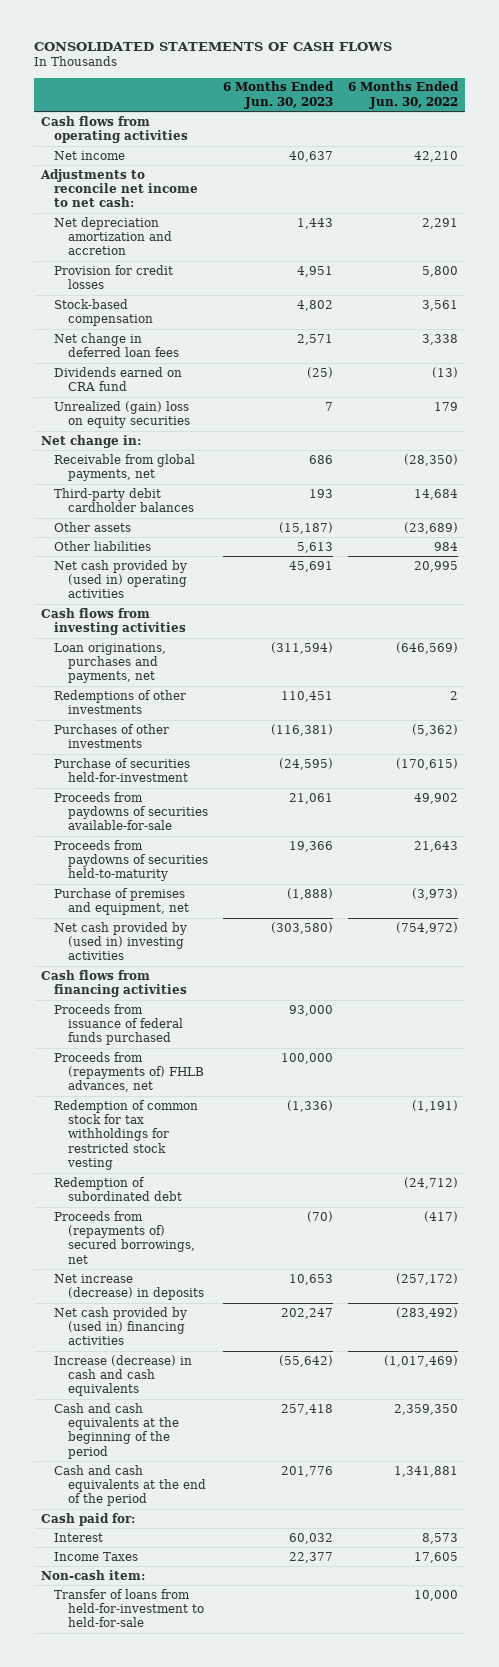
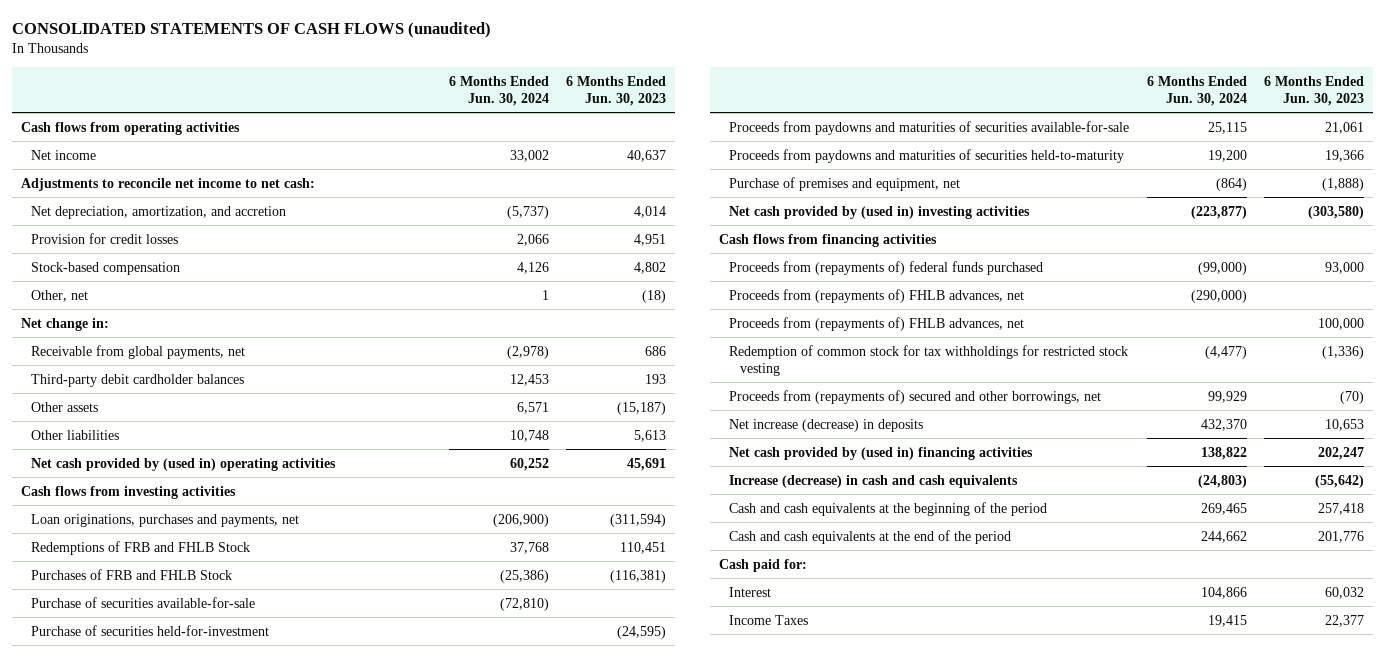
[33,42,392,52] CONSOLIDATED STATEMENTS OF CASH FLOWS -> [11,21,491,38] CONSOLIDATED STATEMENTS OF CASH FLOWS (unaudited)
[347,81,459,109] 6 Months Ended Jun. 30, 2022 -> none
none -> [448,75,549,106] 6 Months Ended Jun. 30, 2024
[54,216,173,256] Net depreciation amortization and accretion -> [31,205,287,219] Net depreciation, amortization, and accretion
[296,217,333,229] 1,443 -> [633,205,666,218] 4,014
[54,332,180,358] Net change in deferred loan fees -> none
[54,366,183,392] Dividends earned on CRA fund -> none
[54,400,191,429] Unrealized (gain) loss on equity securities -> none
none -> [31,289,89,302] Other, net
[54,689,187,715] Redemptions of other investments -> [31,540,251,555] Redemptions of FRB and FHLB Stock
[54,723,170,749] Purchases of other investments -> [31,568,233,580] Purchases of FRB and FHLB Stock
none -> [31,596,256,608] Purchase of securities available-for-sale
[54,791,209,831] Proceeds from paydowns of securities available-for-sale -> [729,120,1130,135] Proceeds from paydowns and maturities of securities available-for-sale
[54,839,209,882] Proceeds from paydowns of securities held-to-maturity -> [729,148,1125,163] Proceeds from paydowns and maturities of securities held-to-maturity
[54,1003,184,1046] Proceeds from issuance of federal funds purchased -> [729,260,1044,275] Proceeds from (repayments of) federal funds purchased
none -> [729,288,1025,303] Proceeds from (repayments of) FHLB advances, net
[54,1176,183,1202] Redemption of subordinated debt -> none
[54,1210,196,1264] Proceeds from (repayments of) secured borrowings, net -> [729,389,1102,404] Proceeds from (repayments of) secured and other borrowings, net
[40,1569,145,1580] Non-cash item: -> none
[54,1588,205,1628] Transfer of loans from held-for-investment to held-for-sale -> none

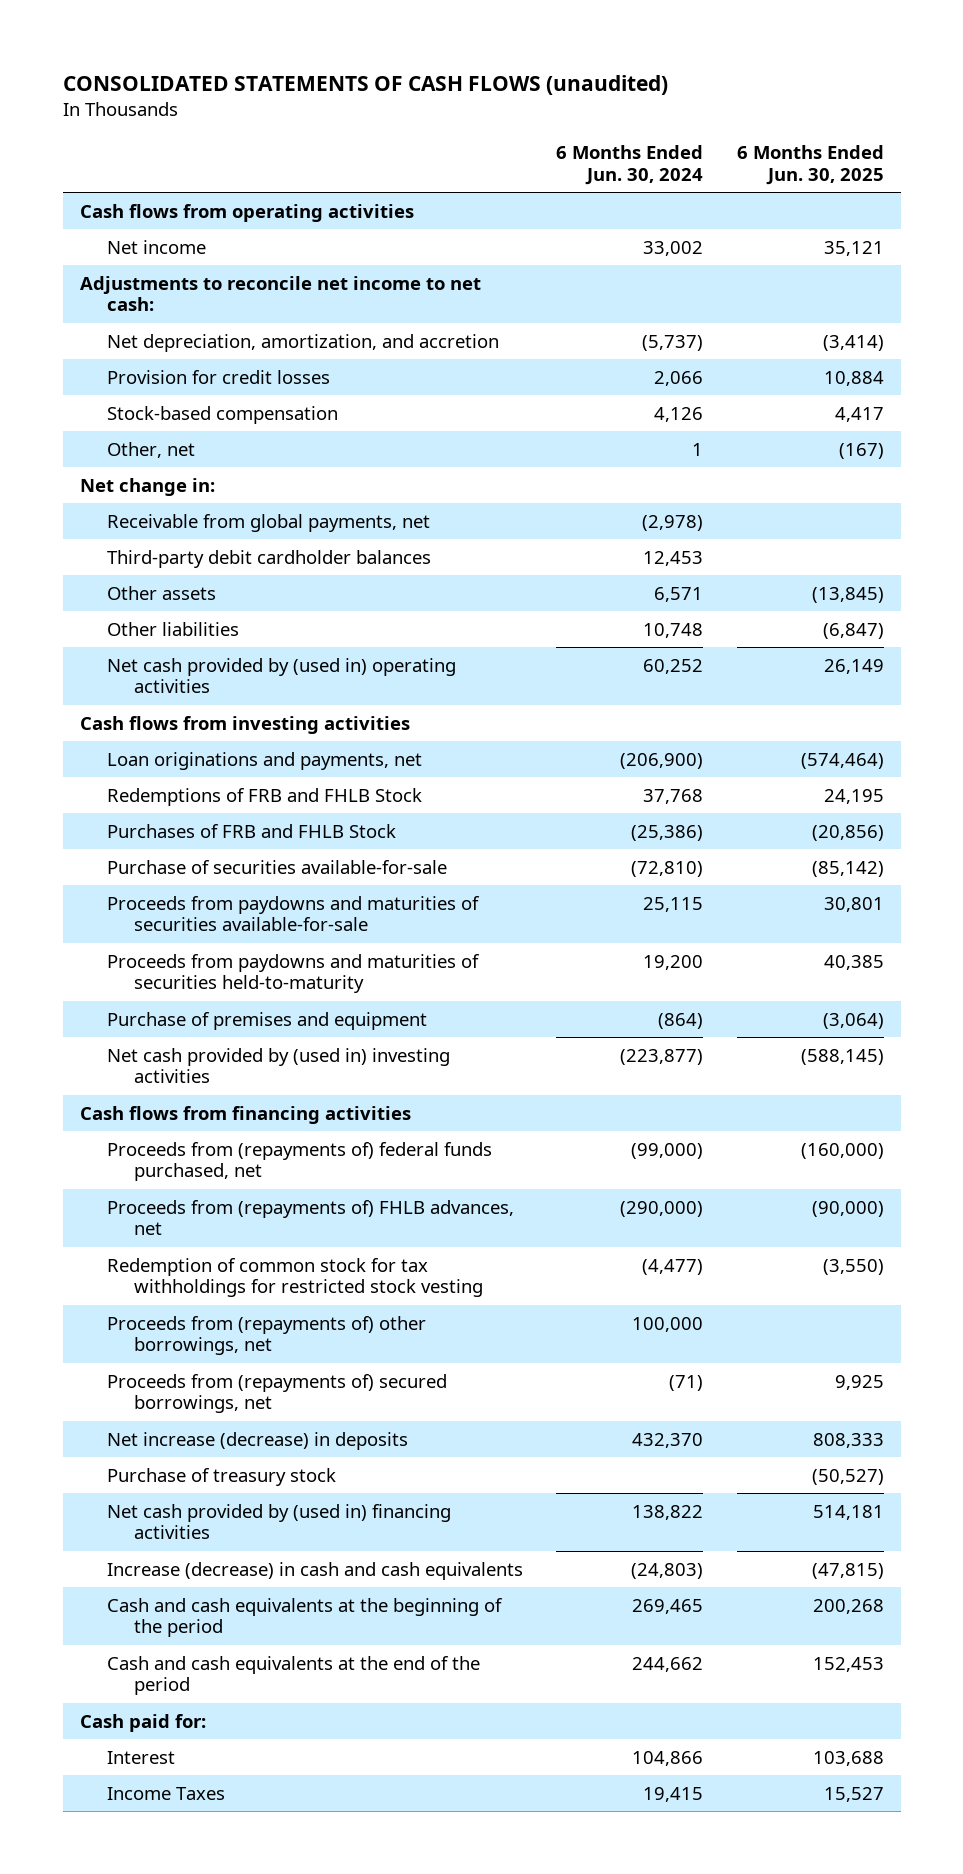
[565,75,666,106] 6 Months Ended Jun. 30, 2023 -> none
none -> [736,145,884,185] 6 Months Ended Jun. 30, 2025
[31,513,300,527] Loan originations, purchases and payments, net -> [106,751,422,770] Loan originations and payments, net
[31,624,270,636] Purchase of securities held-for-investment -> none
[729,176,961,191] Purchase of premises and equipment, net -> [106,1011,427,1030] Purchase of premises and equipment
[729,260,1044,275] Proceeds from (repayments of) federal funds purchased -> [106,1141,492,1182] Proceeds from (repayments of) federal funds purchased, net
[729,316,1025,331] Proceeds from (repayments of) FHLB advances, net -> none
none -> [106,1315,426,1356] Proceeds from (repayments of) other borrowings, net
[729,389,1102,404] Proceeds from (repayments of) secured and other borrowings, net -> [106,1373,447,1414] Proceeds from (repayments of) secured borrowings, net
[1207,390,1247,403] 99,929 -> [669,1374,704,1391] (71)
none -> [106,1467,336,1486] Purchase of treasury stock

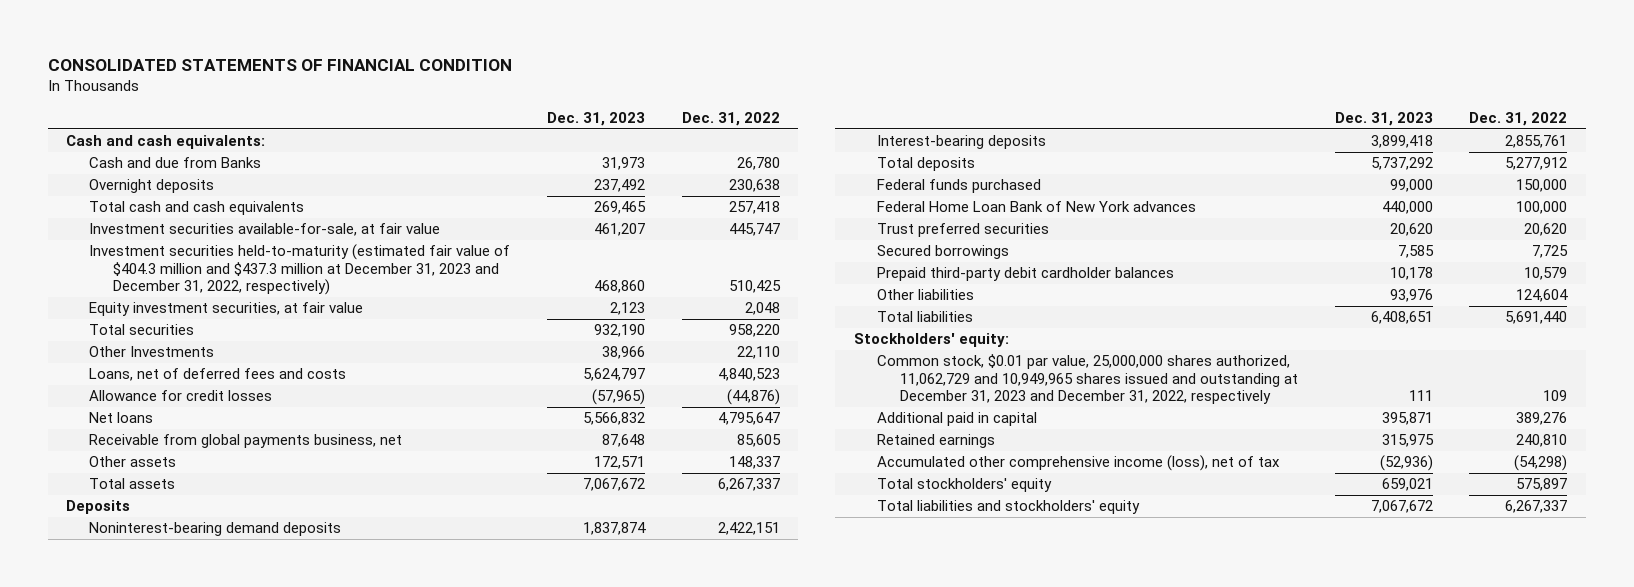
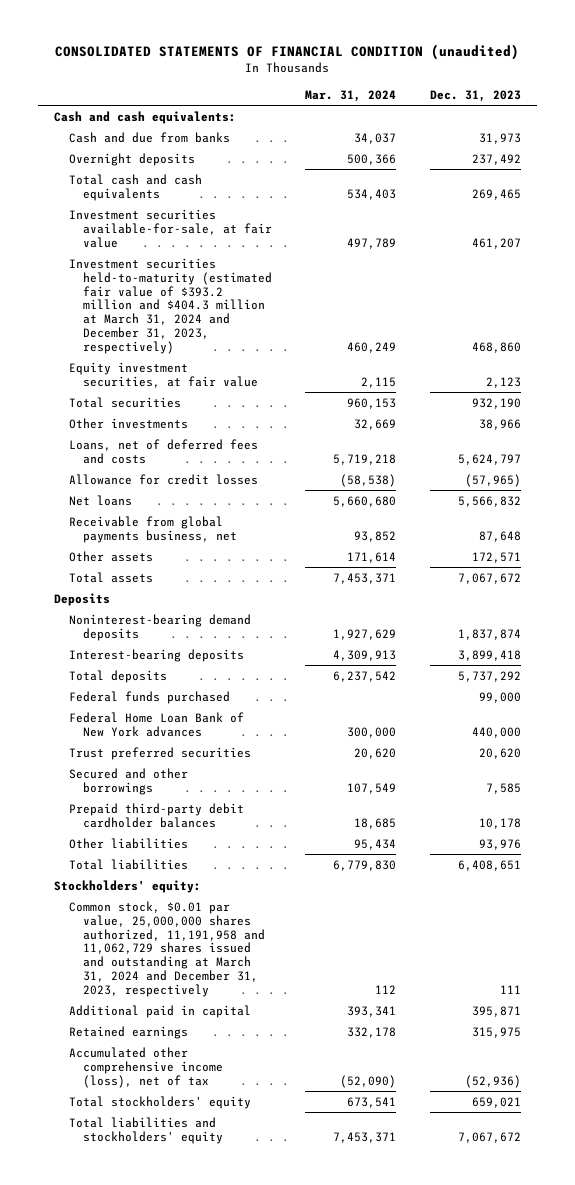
[47,59,512,72] CONSOLIDATED STATEMENTS OF FINANCIAL CONDITION -> [55,44,520,61] CONSOLIDATED STATEMENTS OF FINANCIAL CONDITION (unaudited)
[681,111,780,126] Dec. 31, 2022 -> none
none -> [305,89,397,102] Mar. 31, 2024
[89,157,262,169] Cash and due from Banks -> [68,131,230,143] Cash and due from banks
[89,244,511,296] Investment securities held-to-maturity (estimated fair value of $404.3 million and $437.3 million at December 31, 2023 and December 31, 2022, respectively) -> [68,257,273,354] Investment securities held-to-maturity (estimated fair value of $393.2 million and $404.3 million at March 31, 2024 and December 31, 2023, respectively)
[89,346,215,358] Other Investments -> [68,417,188,429] Other investments
[876,245,1009,260] Secured borrowings -> [68,767,188,795] Secured and other borrowings
[876,354,1299,405] Common stock, $0.01 par value, 25,000,000 shares authorized, 11,062,729 and 10,949,965 shares issued and outstanding at December 31, 2023 and December 31, 2022, respectively -> [68,900,266,997] Common stock, $0.01 par value, 25,000,000 shares authorized, 11,191,958 and 11,062,729 shares issued and outstanding at March 31, 2024 and December 31, 2023, respectively

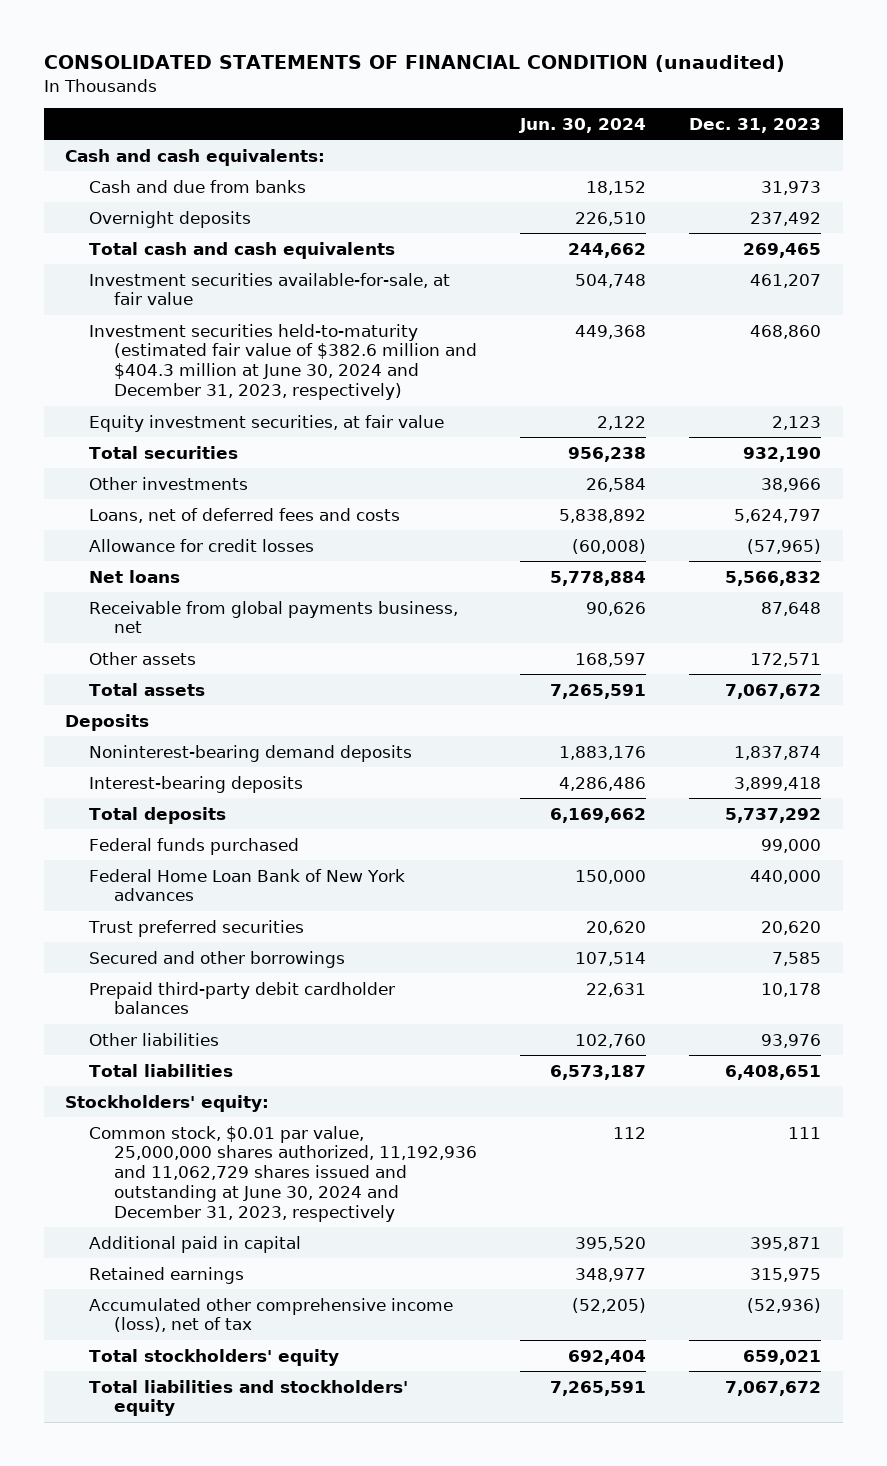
[305,89,397,102] Mar. 31, 2024 -> none
none -> [519,117,647,133] Jun. 30, 2024
[68,257,273,354] Investment securities held-to-maturity (estimated fair value of $393.2 million and $404.3 million at March 31, 2024 and December 31, 2023, respectively) -> [89,323,477,401] Investment securities held-to-maturity (estimated fair value of $382.6 million and $404.3 million at June 30, 2024 and December 31, 2023, respectively)
[68,900,266,997] Common stock, $0.01 par value, 25,000,000 shares authorized, 11,191,958 and 11,062,729 shares issued and outstanding at March 31, 2024 and December 31, 2023, respectively -> [89,1125,477,1222] Common stock, $0.01 par value, 25,000,000 shares authorized, 11,192,936 and 11,062,729 shares issued and outstanding at June 30, 2024 and December 31, 2023, respectively

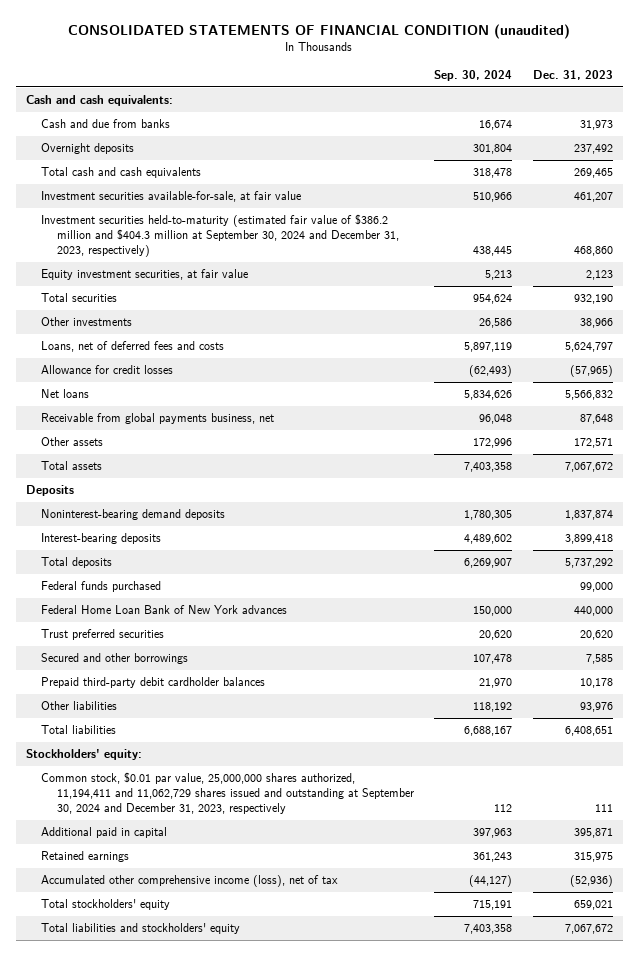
[519,117,647,133] Jun. 30, 2024 -> none
none -> [434,70,513,82] Sep. 30, 2024
[89,323,477,401] Investment securities held-to-maturity (estimated fair value of $382.6 million and $404.3 million at June 30, 2024 and December 31, 2023, respectively) -> [41,214,399,258] Investment securities held-to-maturity (estimated fair value of $386.2 million and $404.3 million at September 30, 2024 and December 31, 2023, respectively)
[89,1125,477,1222] Common stock, $0.01 par value, 25,000,000 shares authorized, 11,192,936 and 11,062,729 shares issued and outstanding at June 30, 2024 and December 31, 2023, respectively -> [41,772,414,815] Common stock, $0.01 par value, 25,000,000 shares authorized, 11,194,411 and 11,062,729 shares issued and outstanding at September 30, 2024 and December 31, 2023, respectively

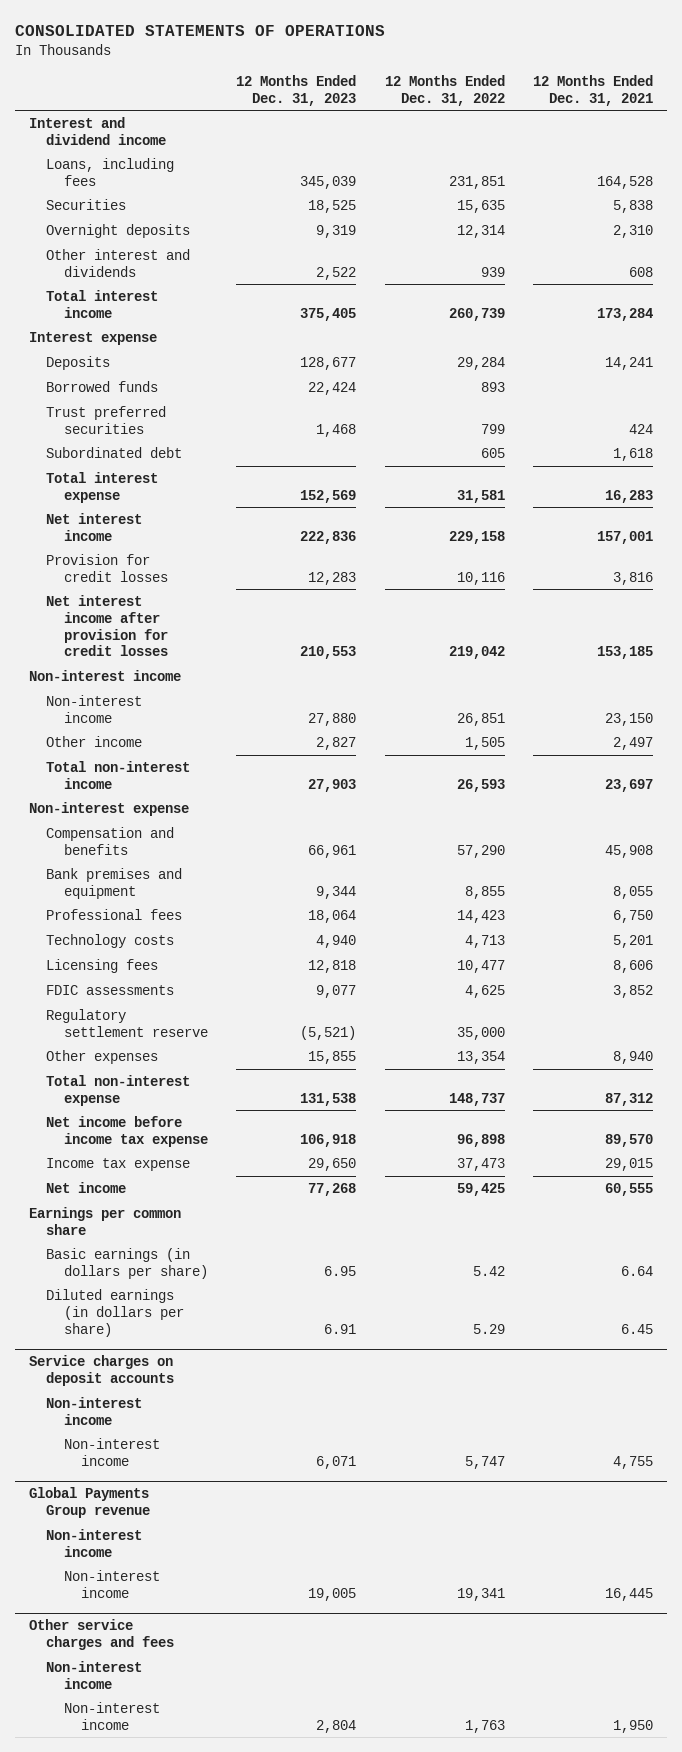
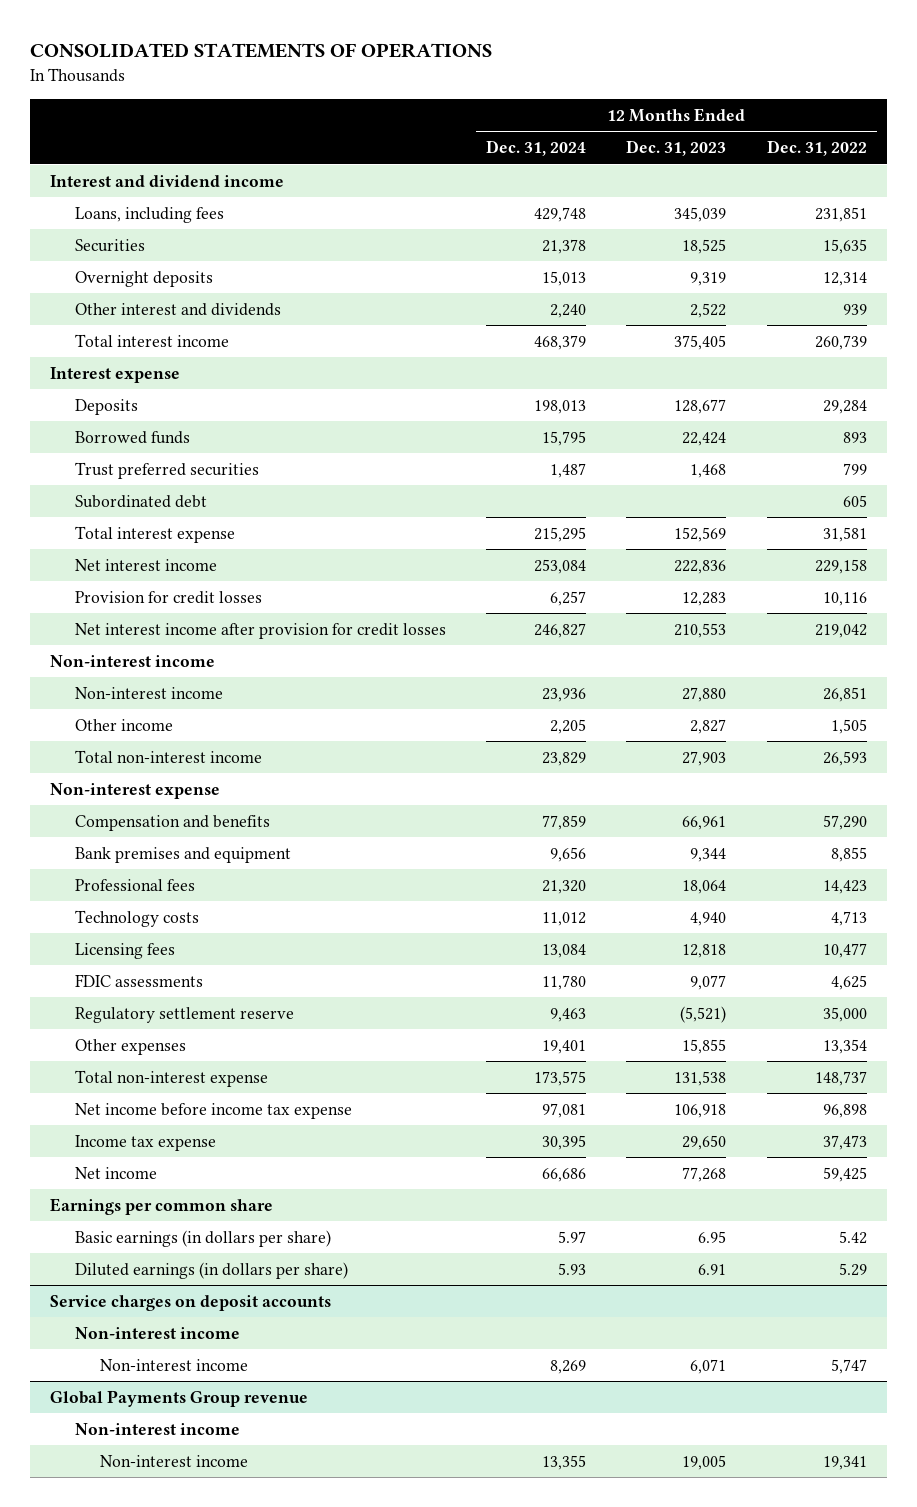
[533,74,654,106] 12 Months Ended Dec. 31, 2021 -> none
none -> [486,140,587,157] Dec. 31, 2024
[29,1619,175,1651] Other service charges and fees -> none
[46,1660,143,1689] Non-interest income -> none
[63,1701,160,1730] Non-interest income -> none

